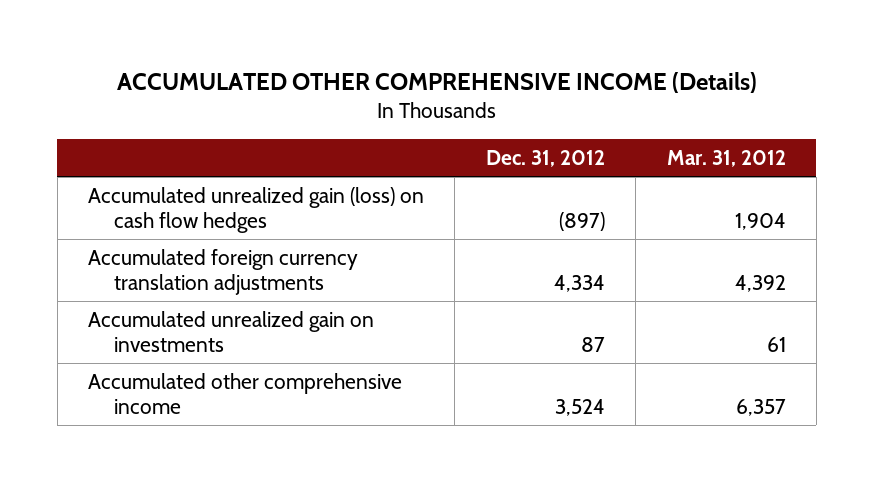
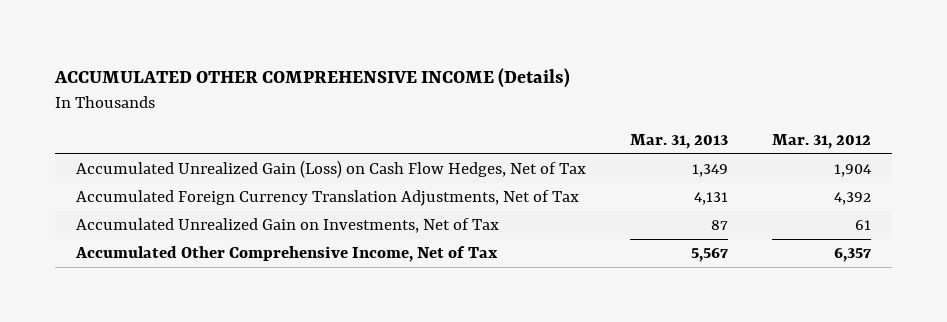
[485,150,605,168] Dec. 31, 2012 -> none
none -> [629,134,728,150] Mar. 31, 2013
[87,187,424,233] Accumulated unrealized gain (loss) on cash flow hedges -> [76,160,587,179] Accumulated Unrealized Gain (Loss) on Cash Flow Hedges, Net of Tax
[87,249,358,295] Accumulated foreign currency translation adjustments -> [76,190,580,207] Accumulated Foreign Currency Translation Adjustments, Net of Tax
[87,311,374,352] Accumulated unrealized gain on investments -> [76,218,500,234] Accumulated Unrealized Gain on Investments, Net of Tax
[87,373,402,414] Accumulated other comprehensive income -> [75,246,499,263] Accumulated Other Comprehensive Income, Net of Tax

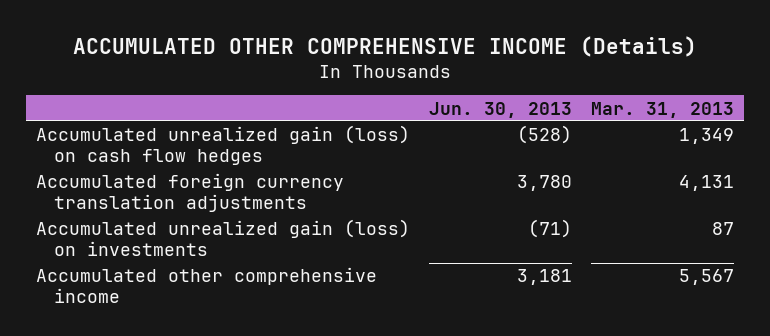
[771,134,871,150] Mar. 31, 2012 -> none
none -> [429,101,573,118] Jun. 30, 2013
[76,160,587,179] Accumulated Unrealized Gain (Loss) on Cash Flow Hedges, Net of Tax -> [35,125,410,166] Accumulated unrealized gain (loss) on cash flow hedges
[76,190,580,207] Accumulated Foreign Currency Translation Adjustments, Net of Tax -> [35,173,344,213] Accumulated foreign currency translation adjustments
[76,218,500,234] Accumulated Unrealized Gain on Investments, Net of Tax -> [35,219,410,257] Accumulated unrealized gain (loss) on investments
[75,246,499,263] Accumulated Other Comprehensive Income, Net of Tax -> [35,267,377,304] Accumulated other comprehensive income

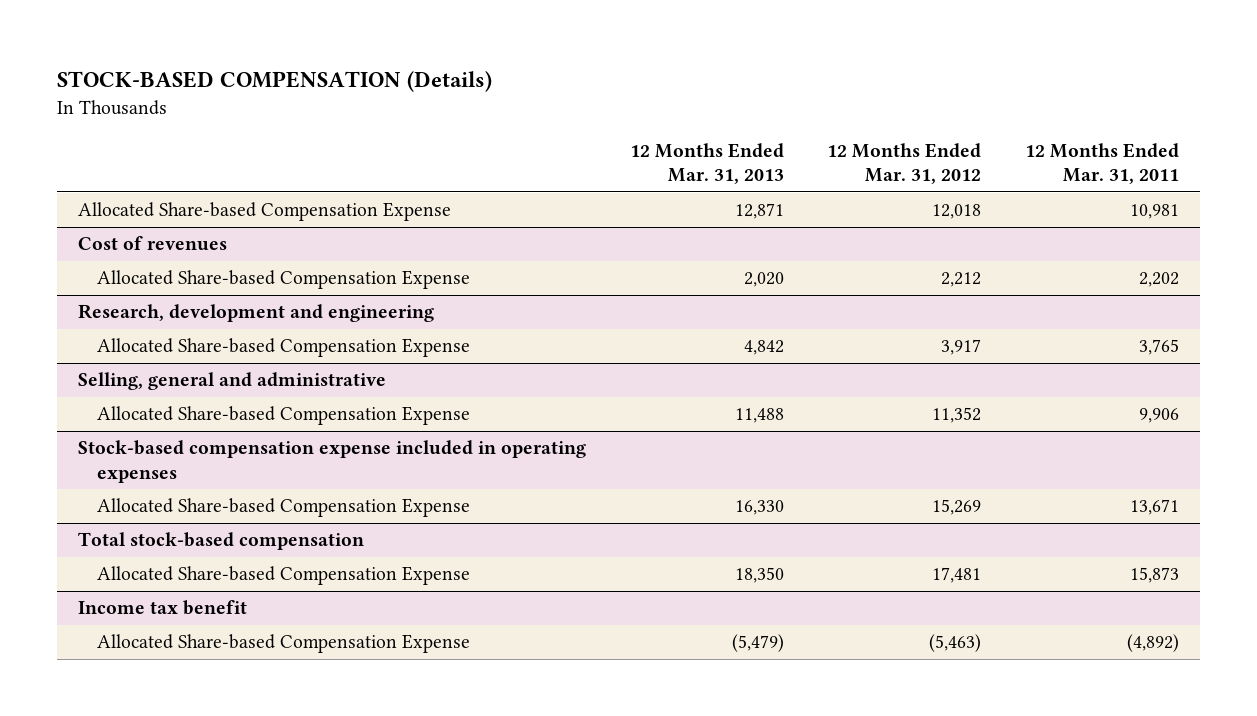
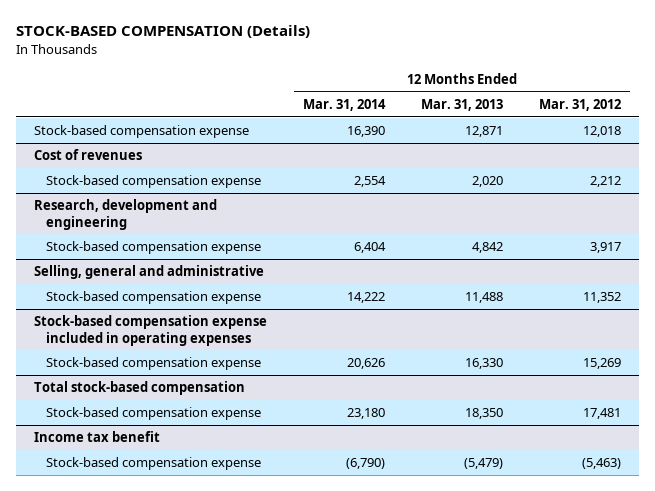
[1024,142,1179,184] 12 Months Ended Mar. 31, 2011 -> none
none -> [303,98,387,111] Mar. 31, 2014
[78,202,452,222] Allocated Share-based Compensation Expense -> [34,125,250,139] Stock-based compensation expense
[97,270,471,290] Allocated Share-based Compensation Expense -> [45,175,261,189] Stock-based compensation expense
[97,338,471,358] Allocated Share-based Compensation Expense -> [45,241,261,255] Stock-based compensation expense
[97,406,471,426] Allocated Share-based Compensation Expense -> [45,291,261,305] Stock-based compensation expense
[97,498,471,518] Allocated Share-based Compensation Expense -> [45,357,261,371] Stock-based compensation expense
[97,566,471,586] Allocated Share-based Compensation Expense -> [45,407,261,421] Stock-based compensation expense
[97,634,471,654] Allocated Share-based Compensation Expense -> [45,457,261,471] Stock-based compensation expense

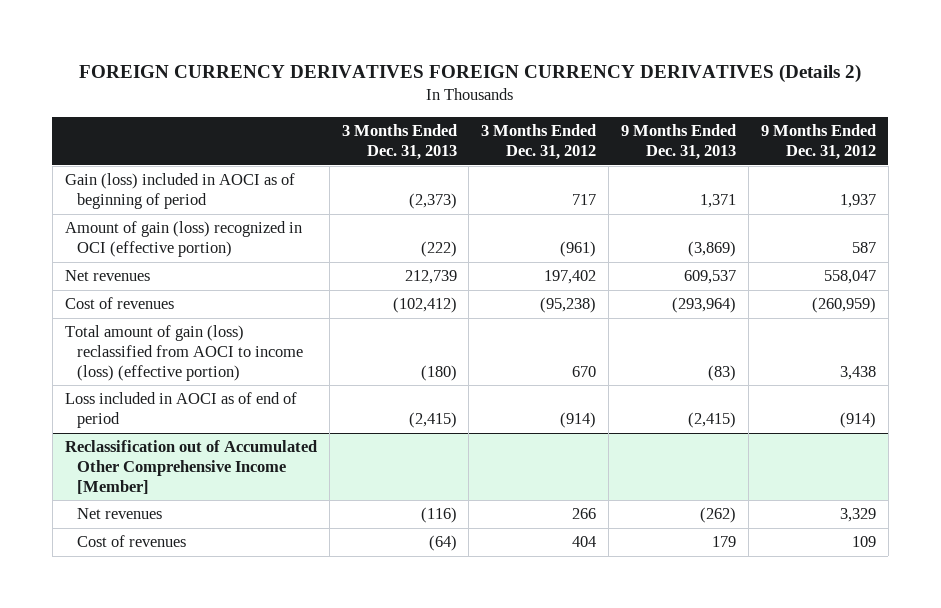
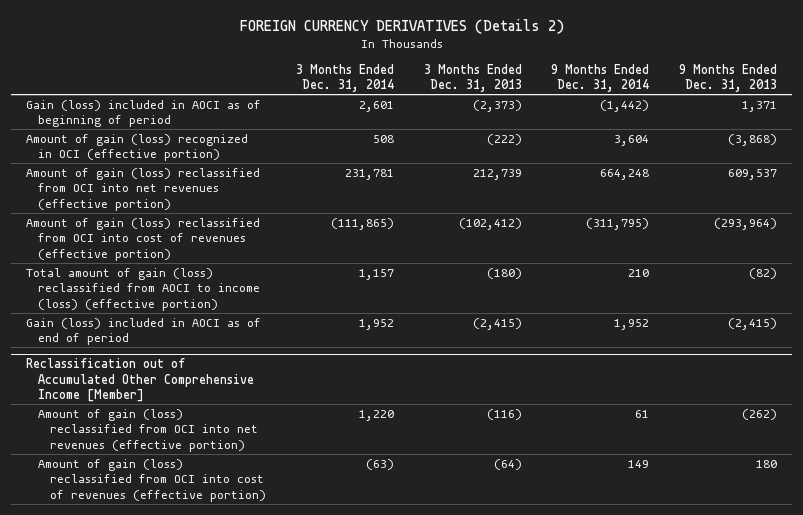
[79,64,862,84] FOREIGN CURRENCY DERIVATIVES FOREIGN CURRENCY DERIVATIVES (Details 2) -> [239,18,564,34] FOREIGN CURRENCY DERIVATIVES (Details 2)
[481,124,597,161] 3 Months Ended Dec. 31, 2012 -> none
[760,124,876,161] 9 Months Ended Dec. 31, 2012 -> none
none -> [296,64,395,93] 3 Months Ended Dec. 31, 2014
none -> [551,64,650,93] 9 Months Ended Dec. 31, 2014
[688,241,737,258] (3,869) -> [728,133,778,146] (3,868)
[64,270,150,282] Net revenues -> [26,167,261,211] Amount of gain (loss) reclassified from OCI into net revenues (effective portion)
[64,297,174,310] Cost of revenues -> [26,217,261,261] Amount of gain (loss) reclassified from OCI into cost of revenues (effective portion)
[708,364,737,381] (83) -> [749,267,778,279] (82)
[64,392,297,429] Loss included in AOCI as of end of period -> [26,317,262,346] Gain (loss) included in AOCI as of end of period
[76,508,162,520] Net revenues -> [38,408,259,452] Amount of gain (loss) reclassified from OCI into net revenues (effective portion)
[76,535,186,548] Cost of revenues -> [38,458,267,502] Amount of gain (loss) reclassified from OCI into cost of revenues (effective portion)
[712,536,737,548] 179 -> [756,459,778,468] 180

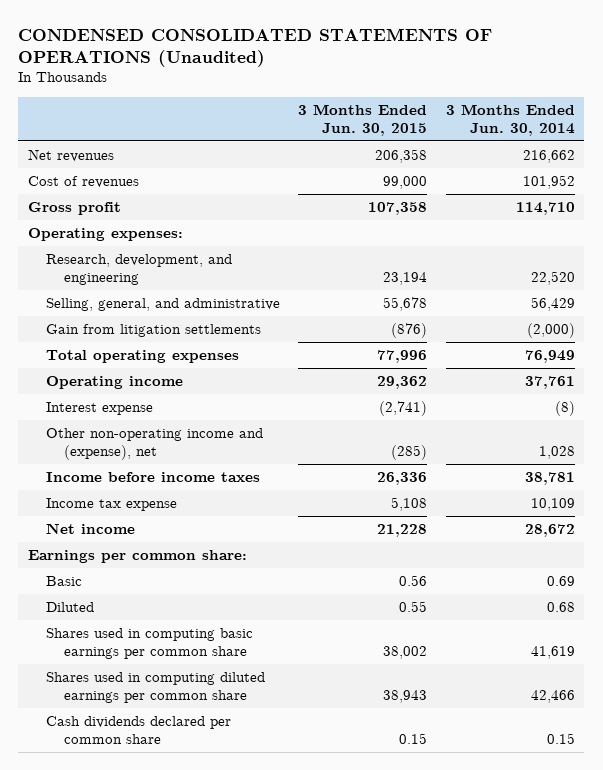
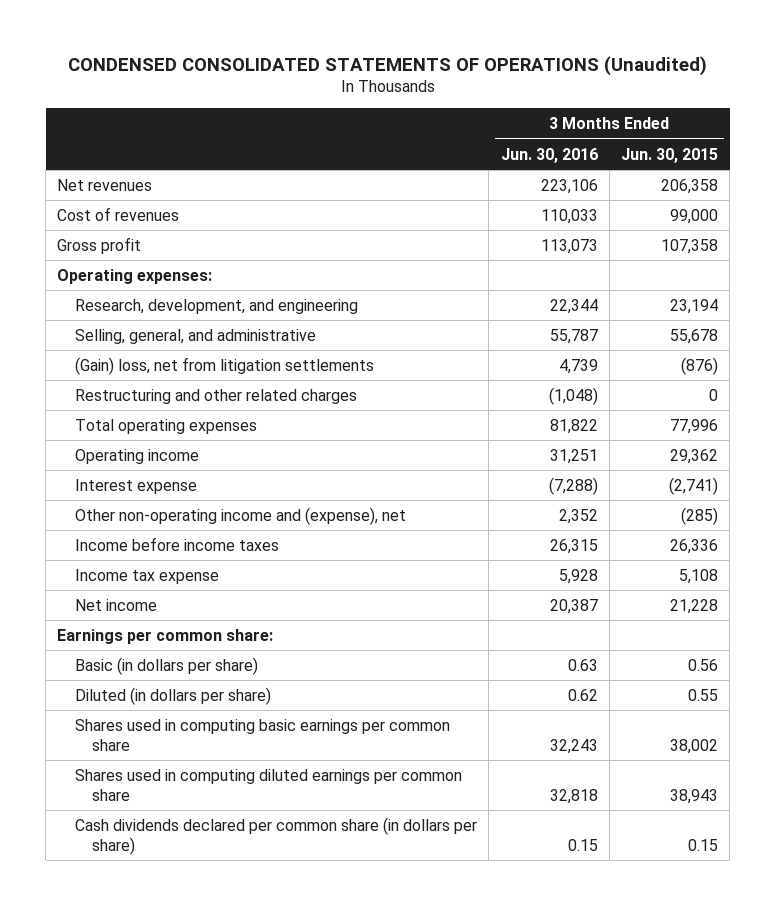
[445,103,575,136] 3 Months Ended Jun. 30, 2014 -> none
none -> [500,147,598,163] Jun. 30, 2016
[45,323,261,337] Gain from litigation settlements -> [74,356,374,375] (Gain) loss, net from litigation settlements
none -> [74,388,357,404] Restructuring and other related charges
[45,575,82,586] Basic -> [74,656,258,675] Basic (in dollars per share)
[45,601,94,612] Diluted -> [74,686,271,705] Diluted (in dollars per share)
[45,715,231,744] Cash dividends declared per common share -> [74,816,477,855] Cash dividends declared per common share (in dollars per share)

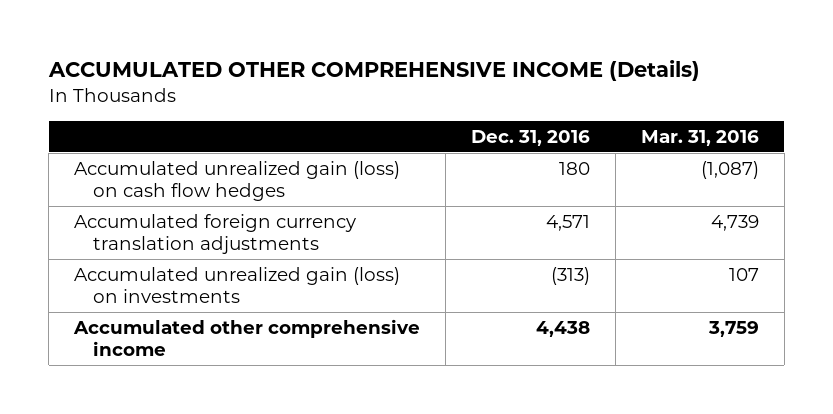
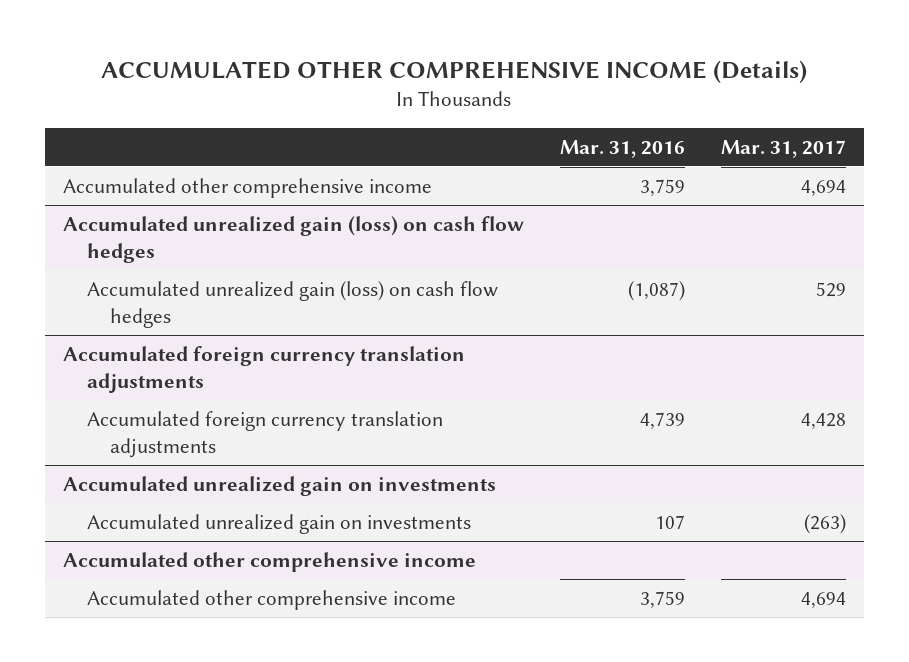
[471,129,591,146] Dec. 31, 2016 -> none
none -> [720,139,846,158] Mar. 31, 2017
none -> [62,178,432,199] Accumulated other comprehensive income
none -> [62,216,524,263] Accumulated unrealized gain (loss) on cash flow hedges
none -> [62,346,465,393] Accumulated foreign currency translation adjustments
none -> [62,476,496,497] Accumulated unrealized gain on investments
[74,266,401,304] Accumulated unrealized gain (loss) on investments -> [86,514,471,535] Accumulated unrealized gain on investments
none -> [62,552,476,573] Accumulated other comprehensive income

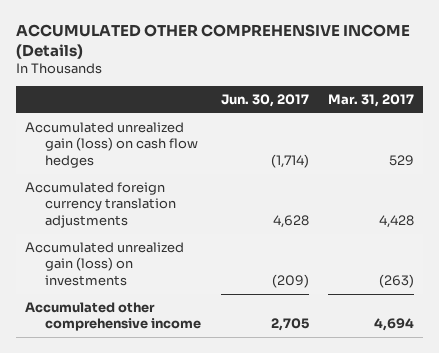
[559,139,685,158] Mar. 31, 2016 -> none
none -> [220,94,309,108] Jun. 30, 2017
[62,178,432,199] Accumulated other comprehensive income -> none
[62,216,524,263] Accumulated unrealized gain (loss) on cash flow hedges -> none
[62,346,465,393] Accumulated foreign currency translation adjustments -> none
[62,476,496,497] Accumulated unrealized gain on investments -> none
[62,552,476,573] Accumulated other comprehensive income -> none
[86,514,471,535] Accumulated unrealized gain on investments -> [25,241,185,287] Accumulated unrealized gain (loss) on investments

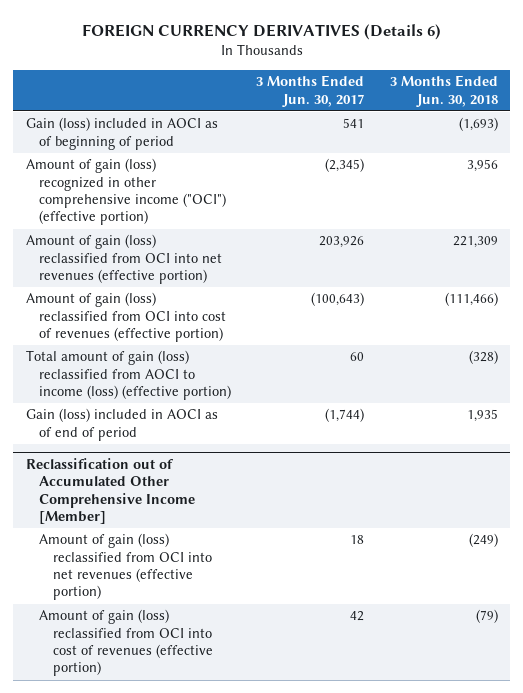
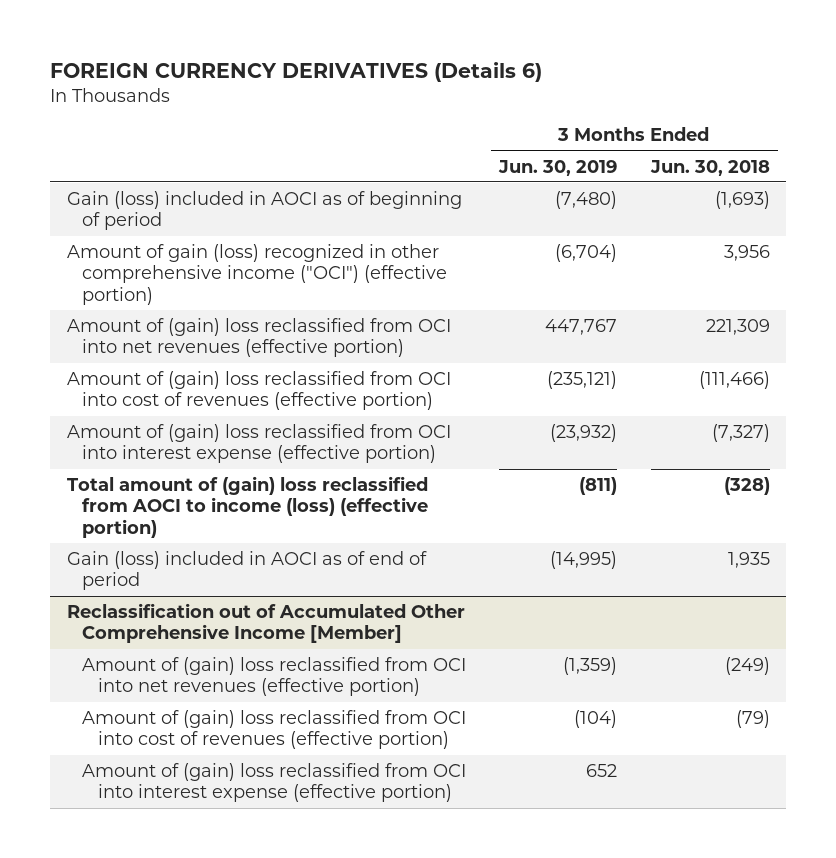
[256,75,365,107] 3 Months Ended Jun. 30, 2017 -> none
none -> [498,159,618,176] Jun. 30, 2019
[25,234,223,285] Amount of gain (loss) reclassified from OCI into net revenues (effective portion) -> [66,317,451,358] Amount of (gain) loss reclassified from OCI into net revenues (effective portion)
[25,292,227,343] Amount of gain (loss) reclassified from OCI into cost of revenues (effective portion) -> [66,370,451,411] Amount of (gain) loss reclassified from OCI into cost of revenues (effective portion)
none -> [66,423,451,464] Amount of (gain) loss reclassified from OCI into interest expense (effective portion)
[25,350,232,401] Total amount of gain (loss) reclassified from AOCI to income (loss) (effective portion) -> [66,475,429,538] Total amount of (gain) loss reclassified from AOCI to income (loss) (effective portion)
[39,533,212,601] Amount of gain (loss) reclassified from OCI into net revenues (effective portion) -> [82,656,467,697] Amount of (gain) loss reclassified from OCI into net revenues (effective portion)
[39,609,213,677] Amount of gain (loss) reclassified from OCI into cost of revenues (effective portion) -> [82,709,467,750] Amount of (gain) loss reclassified from OCI into cost of revenues (effective portion)
none -> [82,762,467,803] Amount of (gain) loss reclassified from OCI into interest expense (effective portion)

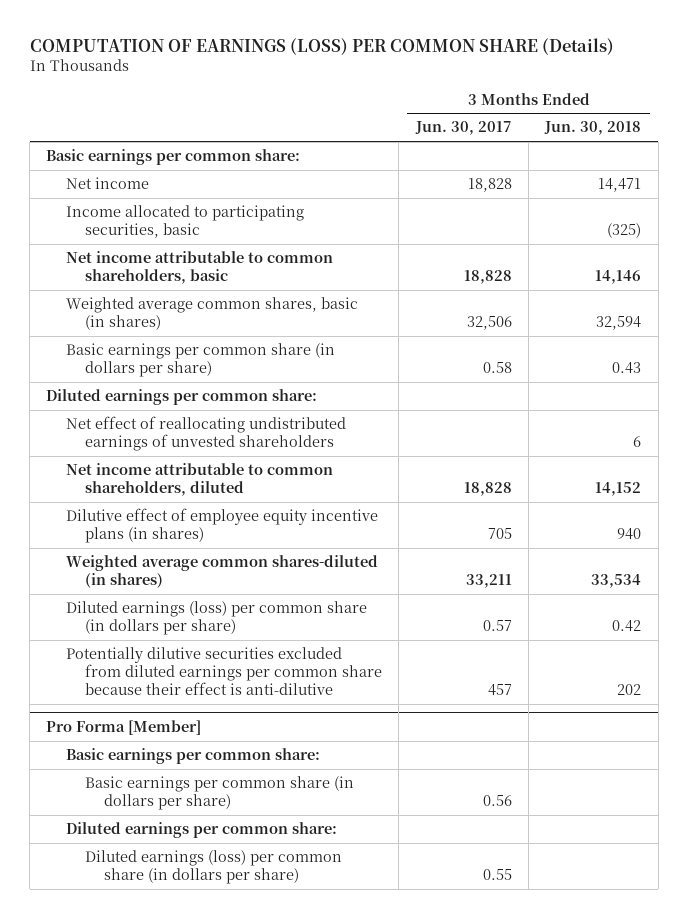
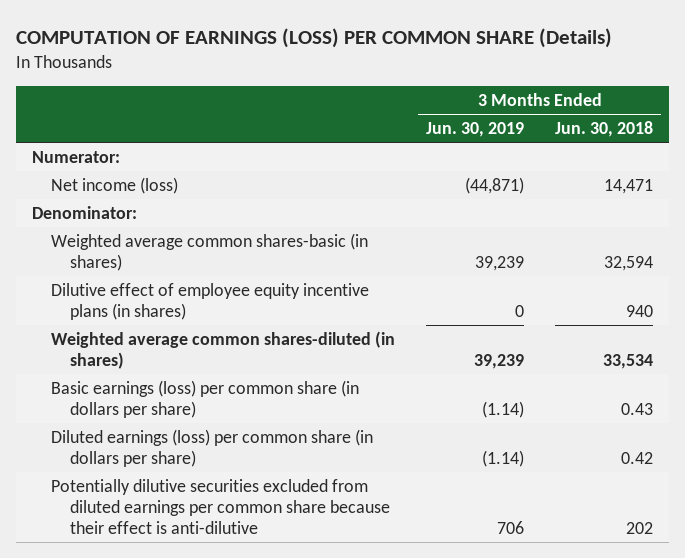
[414,121,512,136] Jun. 30, 2017 -> none
none -> [425,122,524,138] Jun. 30, 2019
[65,205,304,238] Income allocated to participating securities, basic -> none
[65,251,333,284] Net income attributable to common shareholders, basic -> none
[65,343,335,377] Basic earnings per common share (in dollars per share) -> none
[46,389,318,406] Diluted earnings per common share: -> none
[65,416,346,451] Net effect of reallocating undistributed earnings of unvested shareholders -> none
[65,463,333,496] Net income attributable to common shareholders, diluted -> none
[46,149,301,166] Basic earnings per common share: -> [31,150,120,163] Numerator:
[65,177,149,190] Net income -> [50,176,178,194] Net income (loss)
none -> [31,205,137,219] Denominator:
[65,297,358,330] Weighted average common shares, basic (in shares) -> [50,232,368,272] Weighted average common shares-basic (in shares)
none -> [50,379,359,419] Basic earnings (loss) per common share (in dollars per share)
[46,720,202,736] Pro Forma [Member] -> none
[65,748,320,765] Basic earnings per common share: -> none
[85,776,355,810] Basic earnings per common share (in dollars per share) -> none
[65,822,337,839] Diluted earnings per common share: -> none
[85,850,343,884] Diluted earnings (loss) per common share (in dollars per share) -> none

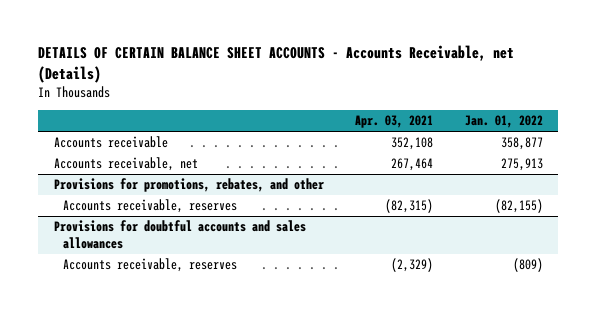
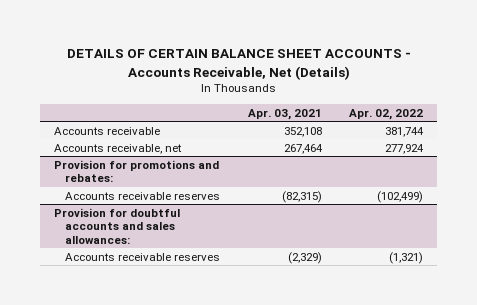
[37,45,514,83] DETAILS OF CERTAIN BALANCE SHEET ACCOUNTS - Accounts Receivable, net (Details) -> [66,49,411,80] DETAILS OF CERTAIN BALANCE SHEET ACCOUNTS - Accounts Receivable, Net (Details)
[464,115,543,129] Jan. 01, 2022 -> none
none -> [349,108,424,120] Apr. 02, 2022
[53,178,324,193] Provisions for promotions, rebates, and other -> [54,159,220,183] Provision for promotions and rebates:
[62,199,237,214] Accounts receivable, reserves -> [65,191,221,200] Accounts receivable reserves
[53,220,306,250] Provisions for doubtful accounts and sales allowances -> [54,207,181,244] Provision for doubtful accounts and sales allowances:
[62,258,237,273] Accounts receivable, reserves -> [65,252,221,261] Accounts receivable reserves

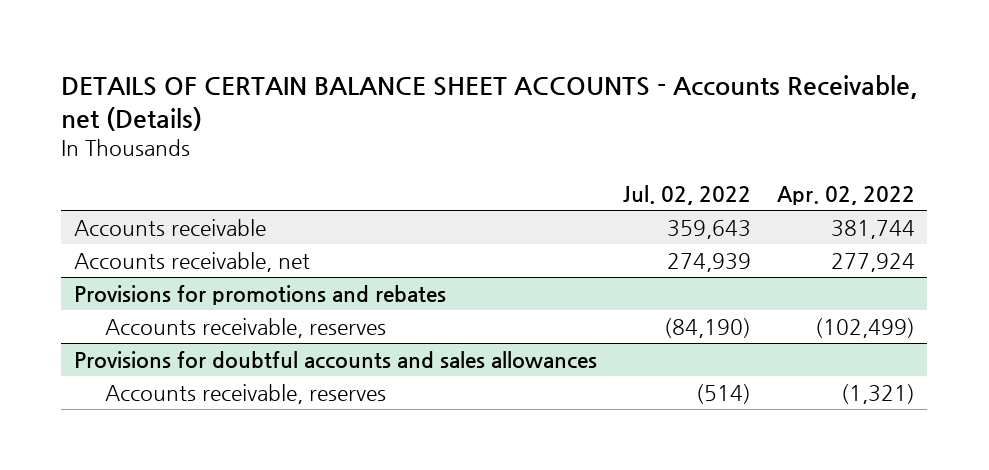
[66,49,411,80] DETAILS OF CERTAIN BALANCE SHEET ACCOUNTS - Accounts Receivable, Net (Details) -> [61,75,919,131] DETAILS OF CERTAIN BALANCE SHEET ACCOUNTS - Accounts Receivable, net (Details)
[247,108,322,120] Apr. 03, 2021 -> none
none -> [622,184,751,205] Jul. 02, 2022
[54,159,220,183] Provision for promotions and rebates: -> [74,285,447,306] Provisions for promotions and rebates
[65,191,221,200] Accounts receivable reserves -> [104,318,386,339] Accounts receivable, reserves
[54,207,181,244] Provision for doubtful accounts and sales allowances: -> [74,351,598,370] Provisions for doubtful accounts and sales allowances
[65,252,221,261] Accounts receivable reserves -> [104,384,386,405] Accounts receivable, reserves

